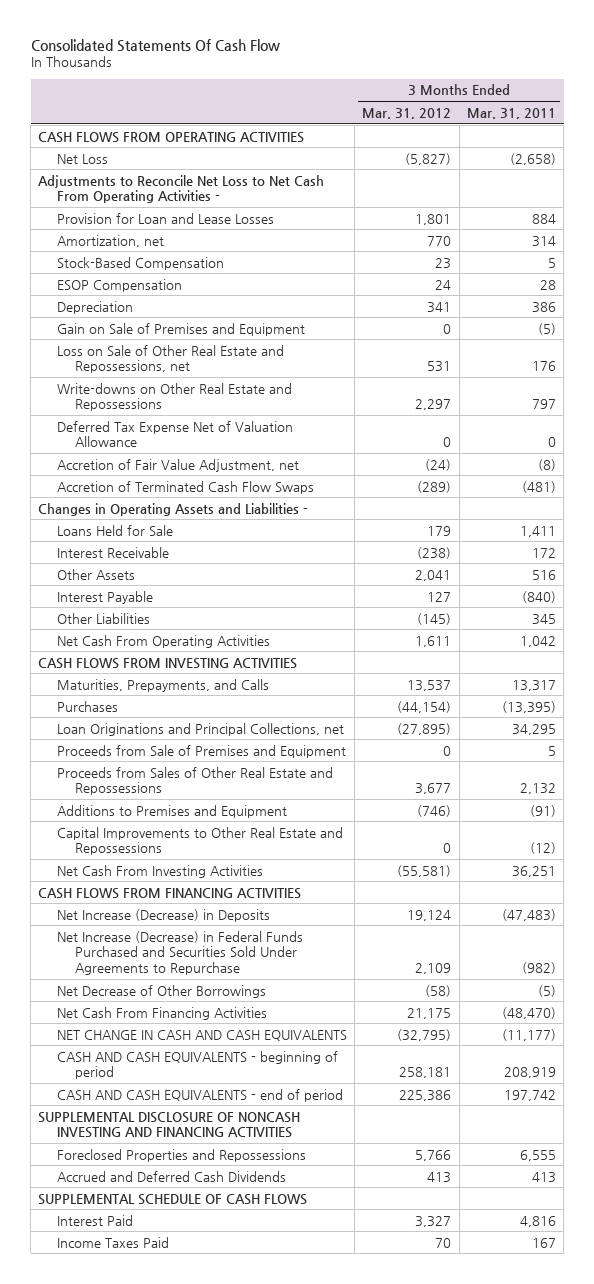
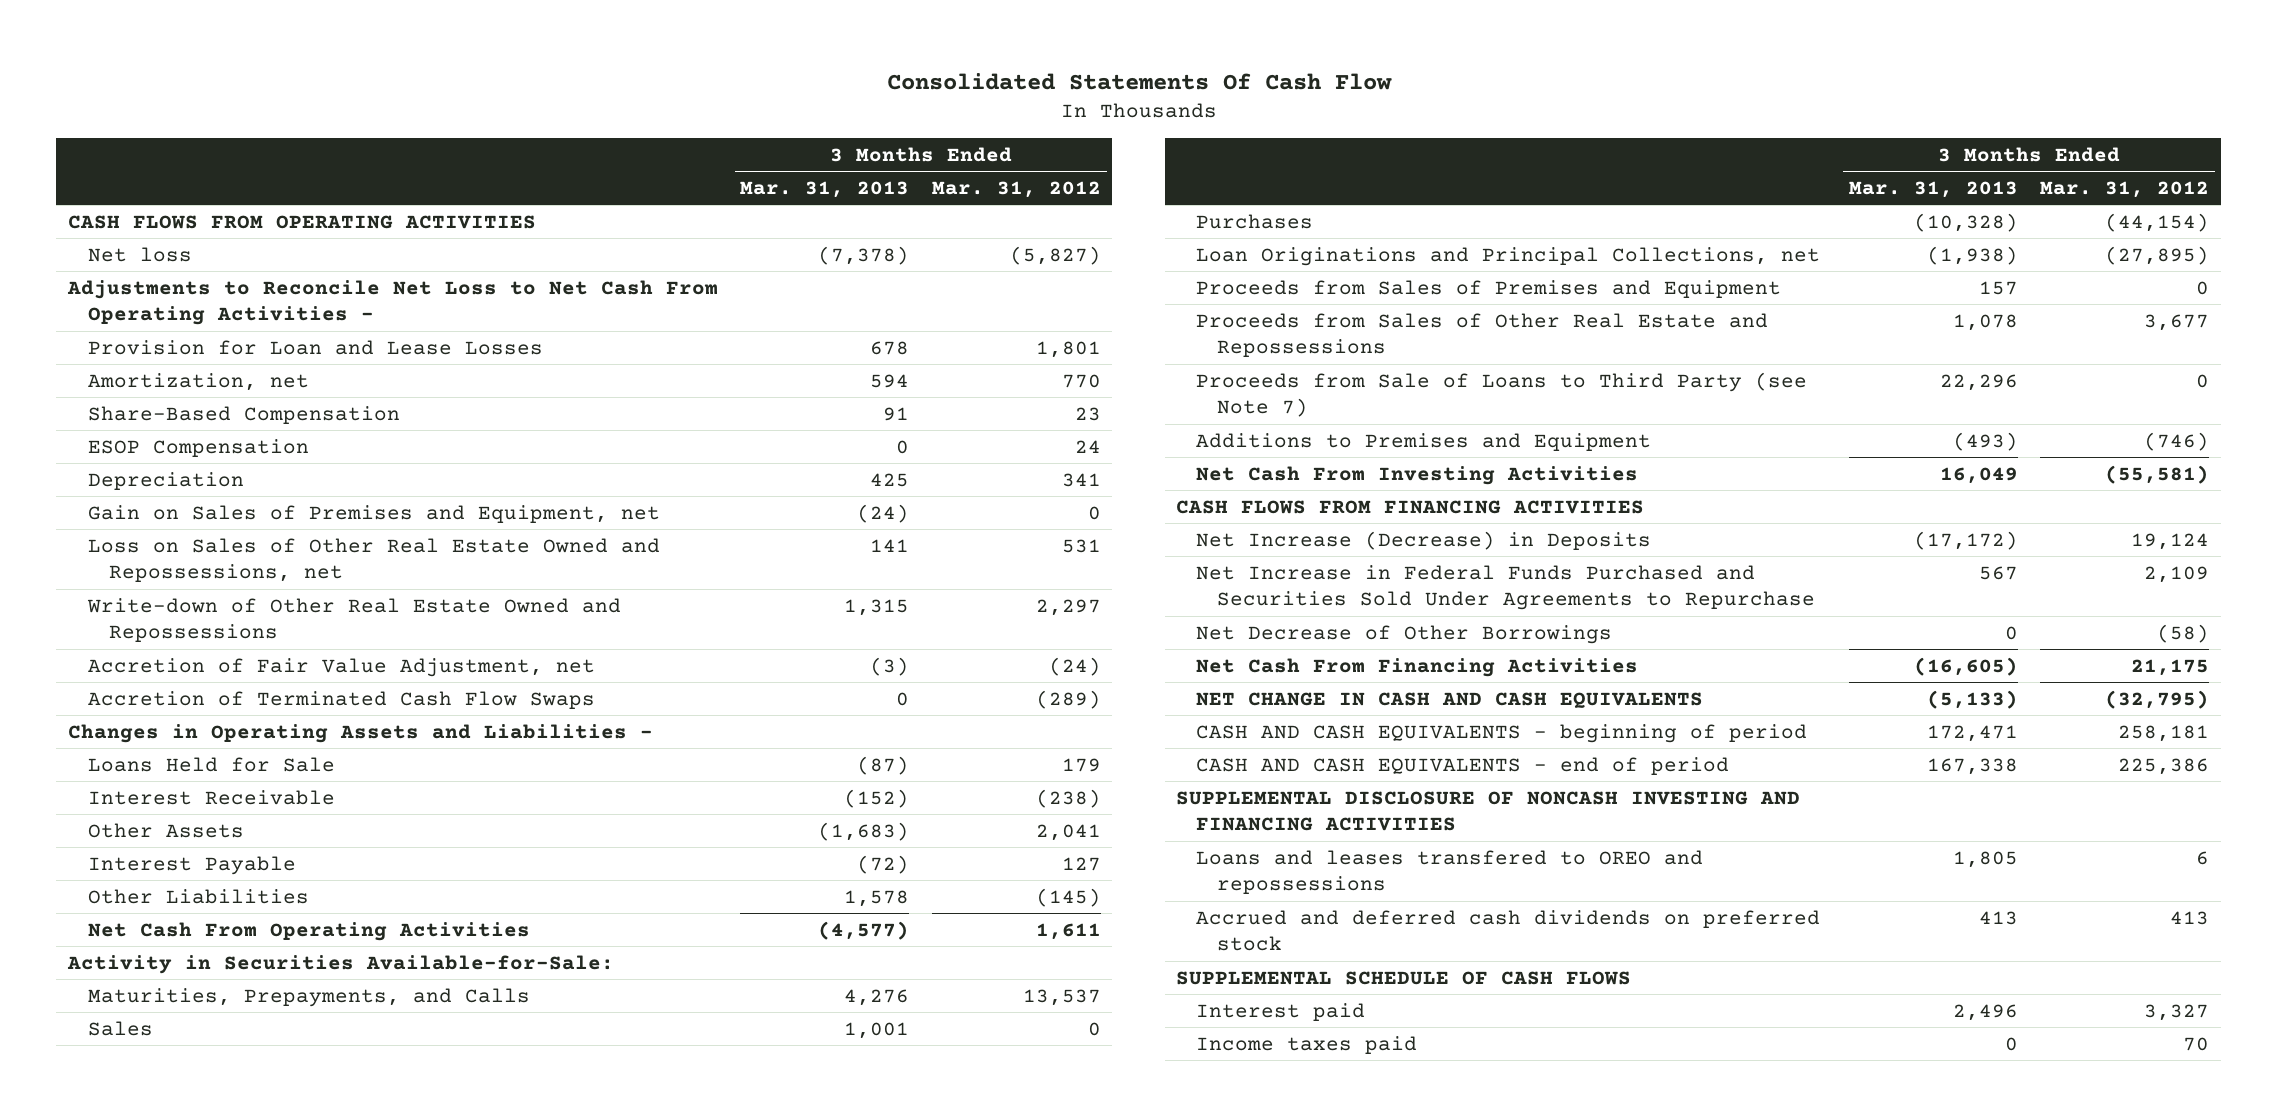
[466,107,556,119] Mar. 31, 2011 -> none
none -> [740,180,910,198] Mar. 31, 2013
[56,153,108,164] Net Loss -> [88,246,193,262] Net loss
[56,256,224,270] Stock-Based Compensation -> [88,405,401,424] Share-Based Compensation
[56,344,284,374] Loss on Sale of Other Real Estate and Repossessions, net -> none
[56,420,293,448] Deferred Tax Expense Net of Valuation Allowance -> none
[56,322,305,336] Gain on Sale of Premises and Equipment -> [88,504,661,523] Gain on Sales of Premises and Equipment, net
[56,382,292,412] Write-downs on Other Real Estate and Repossessions -> [88,537,661,583] Loss on Sales of Other Real Estate Owned and Repossessions, net
[415,399,452,411] 2,297 -> [1062,538,1102,553] 531
none -> [87,597,622,643] Write-down of Other Real Estate Owned and Repossessions
[38,657,298,669] CASH FLOWS FROM INVESTING ACTIVITIES -> none
none -> [66,954,614,974] Activity in Securities Available-for-Sale:
none -> [88,1020,154,1036] Sales
[56,744,346,758] Proceeds from Sale of Premises and Equipment -> [1196,279,1782,298] Proceeds from Sales of Premises and Equipment
none -> [1196,371,1808,418] Proceeds from Sale of Loans to Third Party (see Note 7)
[56,826,343,856] Capital Improvements to Other Real Estate and Repossessions -> none
[56,930,303,976] Net Increase (Decrease) in Federal Funds Purchased and Securities Sold Under Agreements to Repurchase -> [1196,564,1815,611] Net Increase in Federal Funds Purchased and Securities Sold Under Agreements to Repurchase
[56,1148,306,1162] Foreclosed Properties and Repossessions -> [1196,849,1704,895] Loans and leases transfered to OREO and repossessions
[415,1149,452,1161] 5,766 -> [2196,850,2210,865] 6
[56,1170,286,1182] Accrued and Deferred Cash Dividends -> [1196,909,1821,952] Accrued and deferred cash dividends on preferred stock
[56,1214,133,1226] Interest Paid -> [1196,1002,1366,1021] Interest paid
[56,1236,169,1248] Income Taxes Paid -> [1196,1035,1418,1054] Income taxes paid

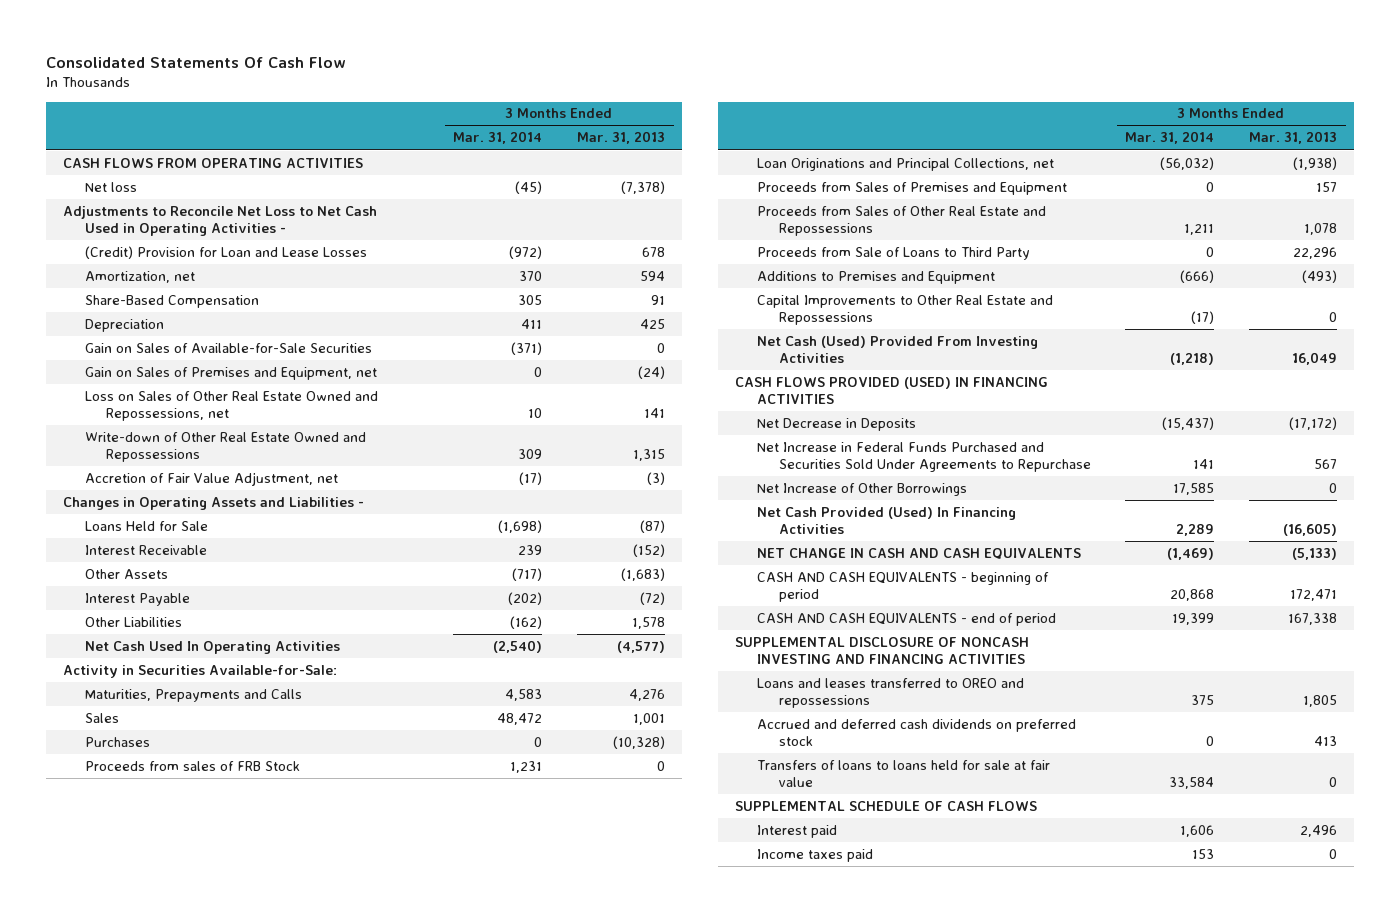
[932,180,1102,198] Mar. 31, 2012 -> none
none -> [453,131,543,145] Mar. 31, 2014
[66,279,718,326] Adjustments to Reconcile Net Loss to Net Cash From Operating Activities - -> [63,205,378,237] Adjustments to Reconcile Net Loss to Net Cash Used in Operating Activities -
[88,339,544,355] Provision for Loan and Lease Losses -> [84,245,367,259] (Credit) Provision for Loan and Lease Losses
[88,438,310,457] ESOP Compensation -> none
none -> [84,342,372,353] Gain on Sales of Available-for-Sale Securities
[88,690,596,709] Accretion of Terminated Cash Flow Swaps -> none
[88,921,531,941] Net Cash From Operating Activities -> [84,640,340,654] Net Cash Used In Operating Activities
[88,987,531,1007] Maturities, Prepayments, and Calls -> [84,688,302,702] Maturities, Prepayments and Calls
none -> [84,760,300,771] Proceeds from sales of FRB Stock
[1196,371,1808,418] Proceeds from Sale of Loans to Third Party (see Note 7) -> [756,246,1030,260] Proceeds from Sale of Loans to Third Party
none -> [756,294,1053,326] Capital Improvements to Other Real Estate and Repossessions
[1196,465,1639,485] Net Cash From Investing Activities -> [756,335,1038,364] Net Cash (Used) Provided From Investing Activities
[1176,499,1645,514] CASH FLOWS FROM FINANCING ACTIVITIES -> [735,376,1049,405] CASH FLOWS PROVIDED (USED) IN FINANCING ACTIVITIES
[1196,530,1652,550] Net Increase (Decrease) in Deposits -> [756,417,916,431] Net Decrease in Deposits
[1196,624,1613,644] Net Decrease of Other Borrowings -> [756,482,967,496] Net Increase of Other Borrowings
[1196,657,1639,677] Net Cash From Financing Activities -> [756,506,1016,535] Net Cash Provided (Used) In Financing Activities
[1196,849,1704,895] Loans and leases transfered to OREO and repossessions -> [756,677,1024,709] Loans and leases transferred to OREO and repossessions
none -> [756,759,1050,788] Transfers of loans to loans held for sale at fair value

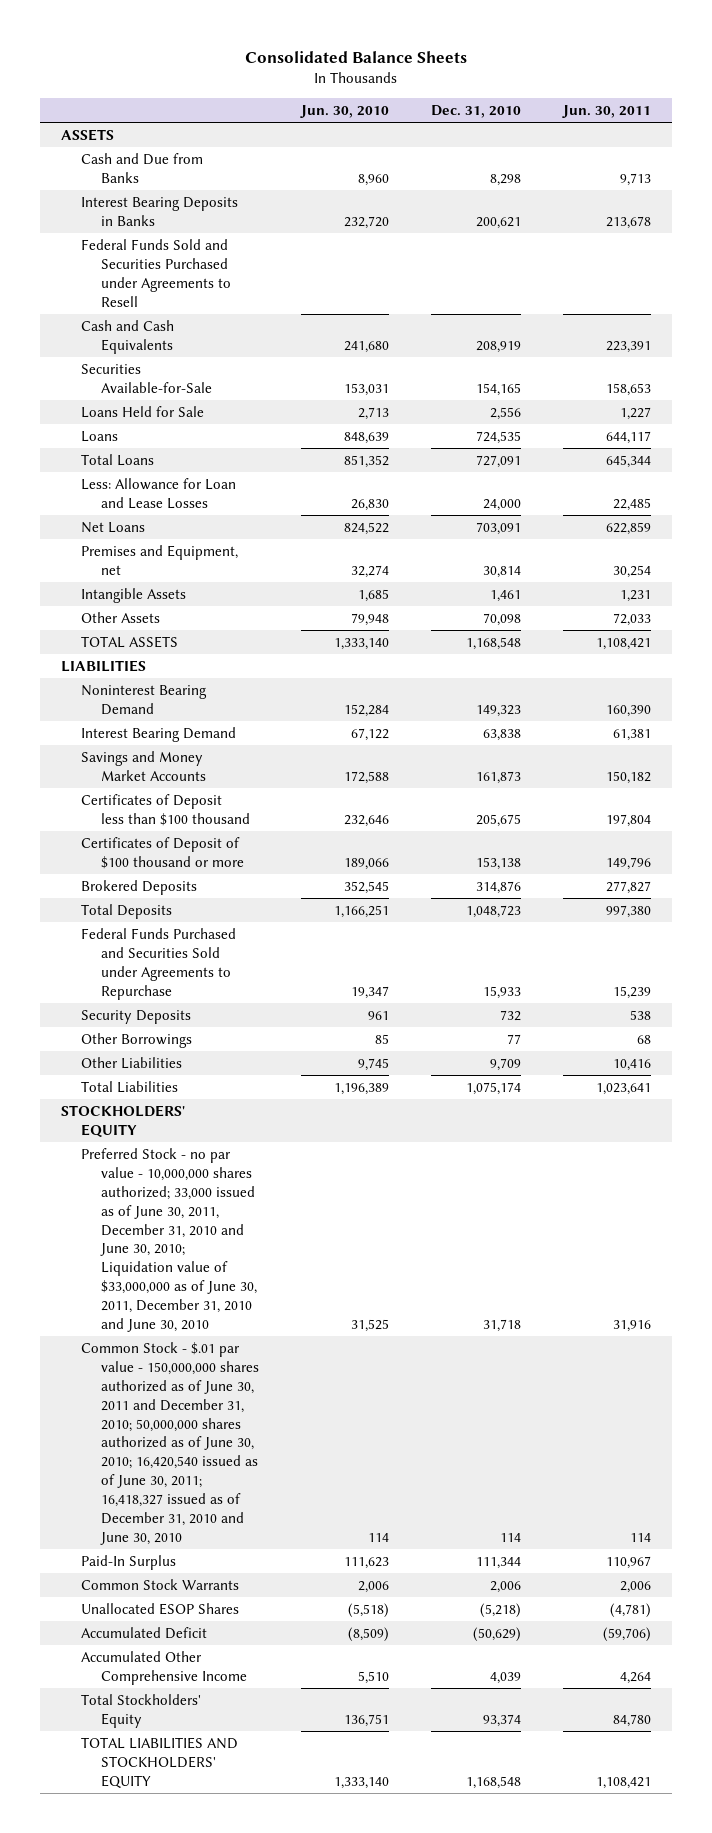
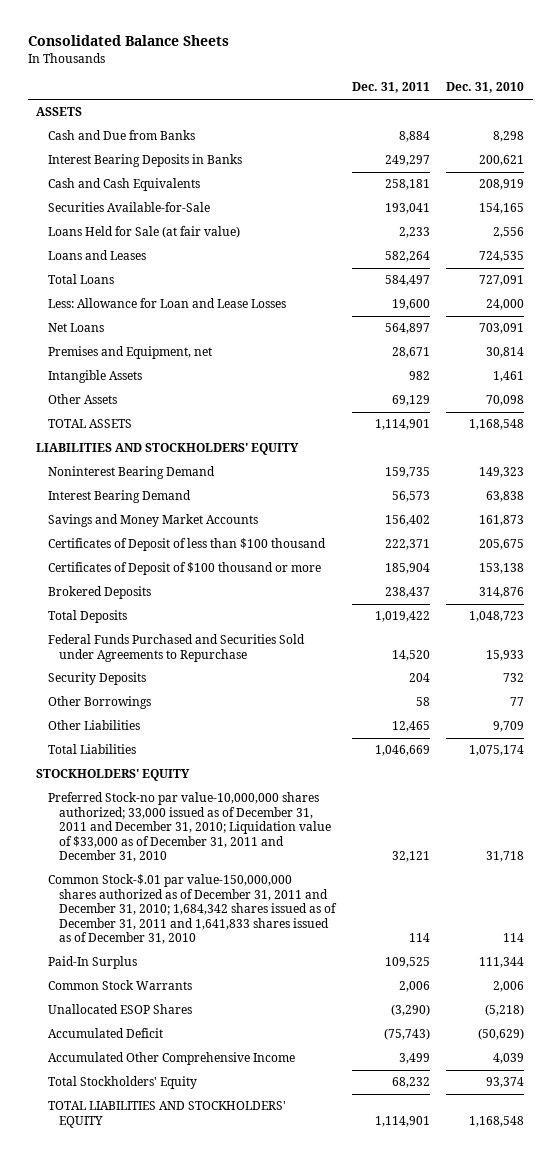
[299,105,389,119] Jun. 30, 2010 -> none
[561,105,651,119] Jun. 30, 2011 -> none
none -> [351,82,430,94] Dec. 31, 2011
[80,239,231,307] Federal Funds Sold and Securities Purchased under Agreements to Resell -> none
[80,406,204,419] Loans Held for Sale -> [47,226,240,239] Loans Held for Sale (at fair value)
[80,431,118,443] Loans -> [47,250,146,261] Loans and Leases
[60,660,146,673] LIABILITIES -> none
none -> [35,443,299,456] LIABILITIES AND STOCKHOLDERS' EQUITY
[80,794,250,826] Certificates of Deposit less than $100 thousand -> [47,538,326,552] Certificates of Deposit of less than $100 thousand
[80,1148,257,1332] Preferred Stock - no par value - 10,000,000 shares authorized; 33,000 issued as of June 30, 2011, December 31, 2010 and June 30, 2010; Liquidation value of $33,000,000 as of June 30, 2011, December 31, 2010 and June 30, 2010 -> [47,792,332,863] Preferred Stock-no par value-10,000,000 shares authorized; 33,000 issued as of December 31, 2011 and December 31, 2010; Liquidation value of $33,000 as of December 31, 2011 and December 31, 2010
[80,1342,259,1545] Common Stock - $.01 par value - 150,000,000 shares authorized as of June 30, 2011 and December 31, 2010; 50,000,000 shares authorized as of June 30, 2010; 16,420,540 issued as of June 30, 2011; 16,418,327 issued as of December 31, 2010 and June 30, 2010 -> [47,874,338,945] Common Stock-$.01 par value-150,000,000 shares authorized as of December 31, 2011 and December 31, 2010; 1,684,342 shares issued as of December 31, 2011 and 1,641,833 shares issued as of December 31, 2010

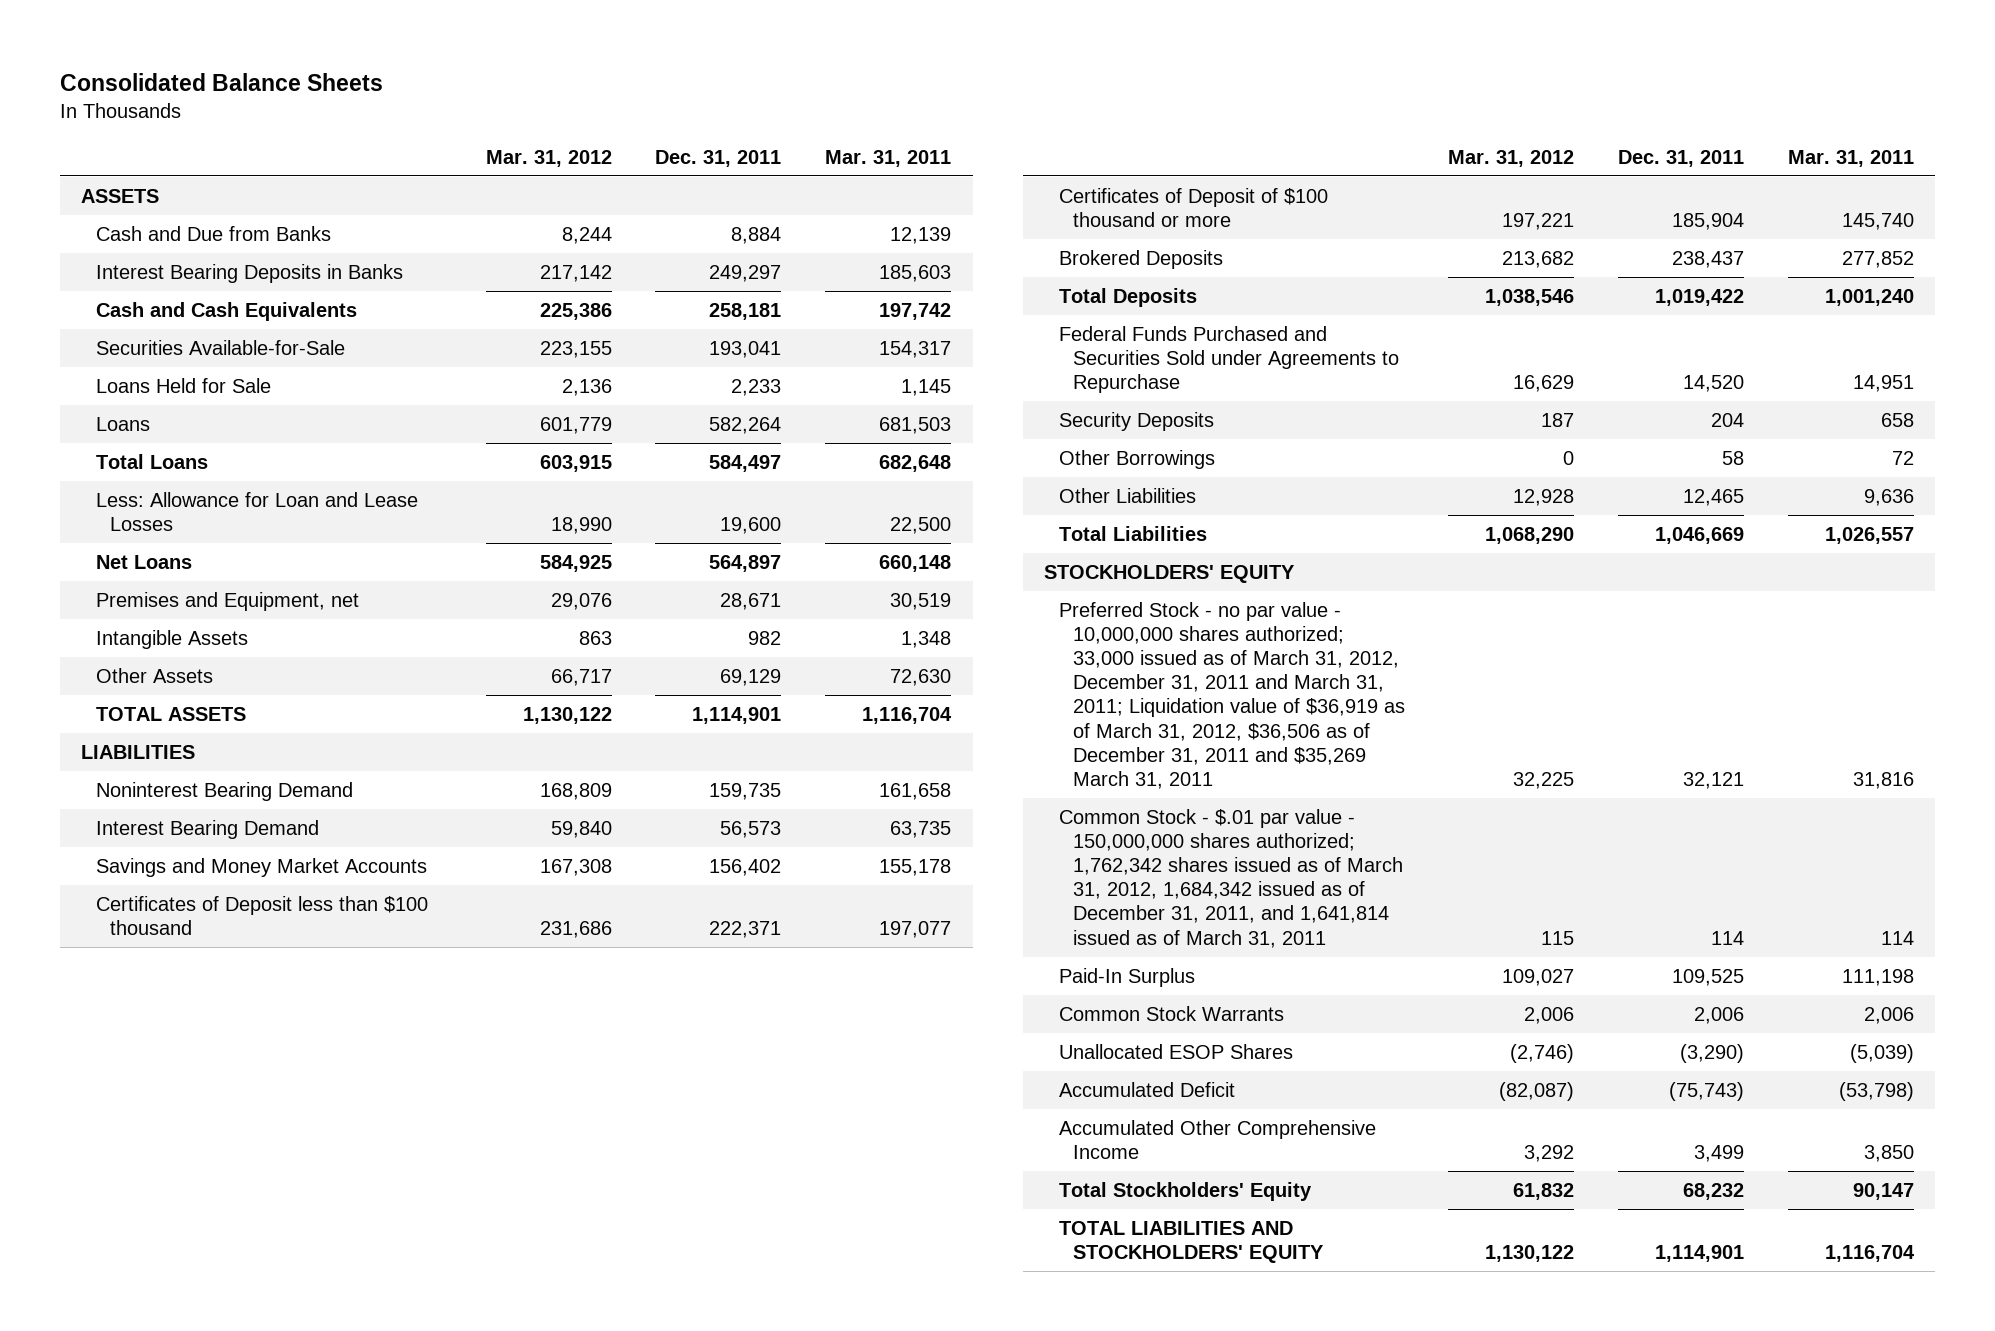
[446,82,525,94] Dec. 31, 2010 -> none
none -> [485,149,612,167] Mar. 31, 2012
none -> [824,149,951,167] Mar. 31, 2011
[47,226,240,239] Loans Held for Sale (at fair value) -> [95,377,271,393] Loans Held for Sale
[47,250,146,261] Loans and Leases -> [95,416,150,431] Loans
[35,443,299,456] LIABILITIES AND STOCKHOLDERS' EQUITY -> none
none -> [81,744,196,759] LIABILITIES
[47,538,326,552] Certificates of Deposit of less than $100 thousand -> [95,895,428,936] Certificates of Deposit less than $100 thousand
[47,792,332,863] Preferred Stock-no par value-10,000,000 shares authorized; 33,000 issued as of December 31, 2011 and December 31, 2010; Liquidation value of $33,000 as of December 31, 2011 and December 31, 2010 -> [1058,601,1405,789] Preferred Stock - no par value - 10,000,000 shares authorized; 33,000 issued as of March 31, 2012, December 31, 2011 and March 31, 2011; Liquidation value of $36,919 as of March 31, 2012, $36,506 as of December 31, 2011 and $35,269 March 31, 2011
[47,874,338,945] Common Stock-$.01 par value-150,000,000 shares authorized as of December 31, 2011 and December 31, 2010; 1,684,342 shares issued as of December 31, 2011 and 1,641,833 shares issued as of December 31, 2010 -> [1058,808,1403,948] Common Stock - $.01 par value - 150,000,000 shares authorized; 1,762,342 shares issued as of March 31, 2012, 1,684,342 issued as of December 31, 2011, and 1,641,814 issued as of March 31, 2011

